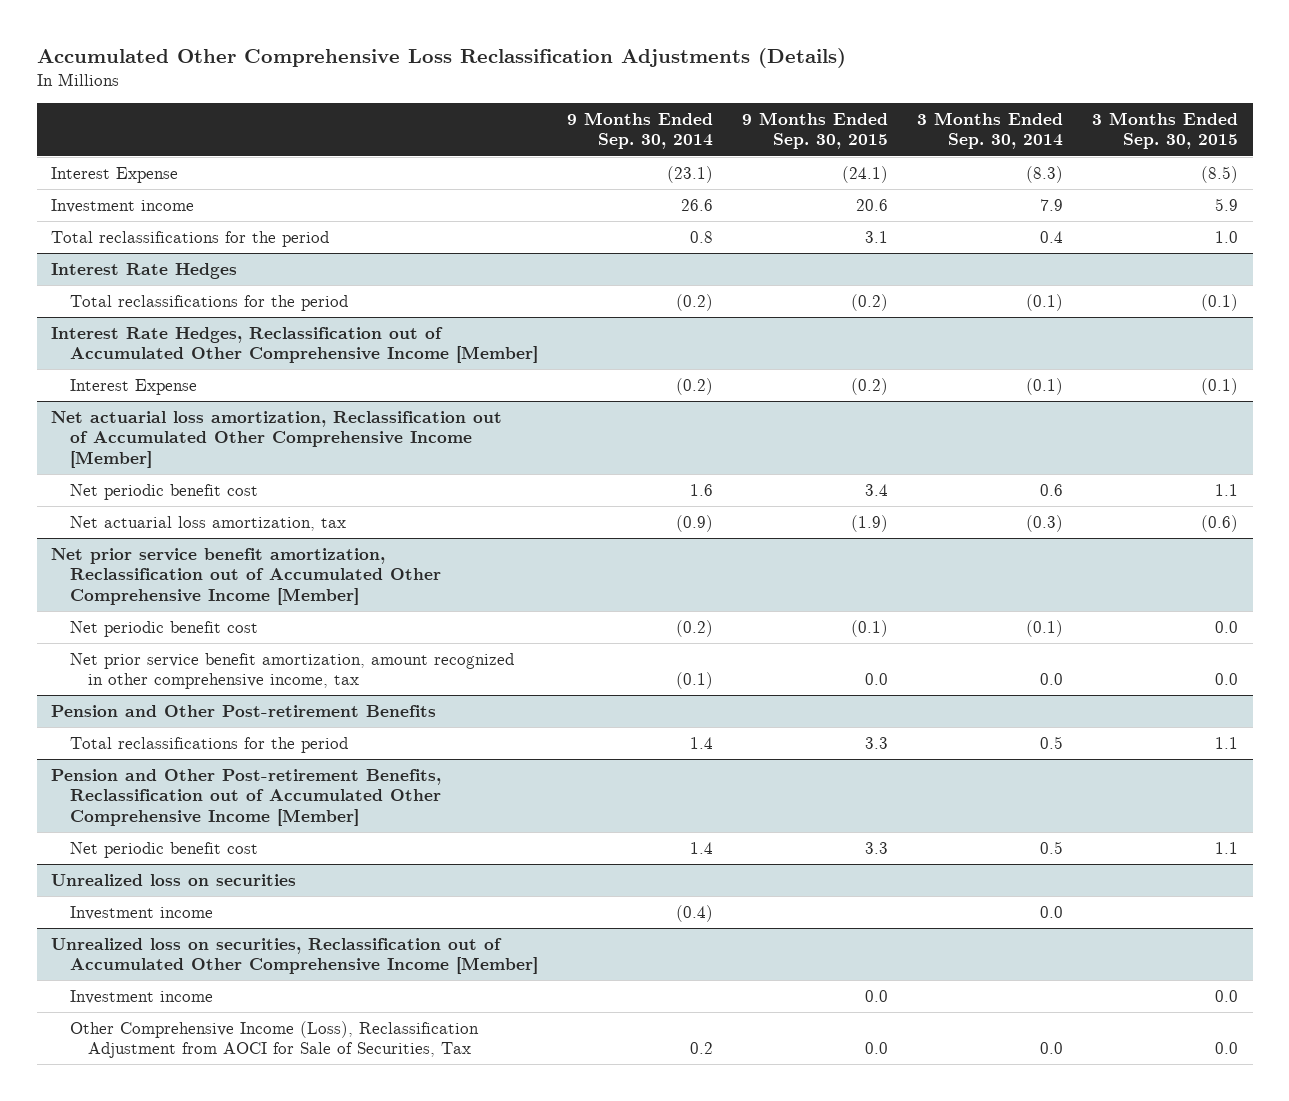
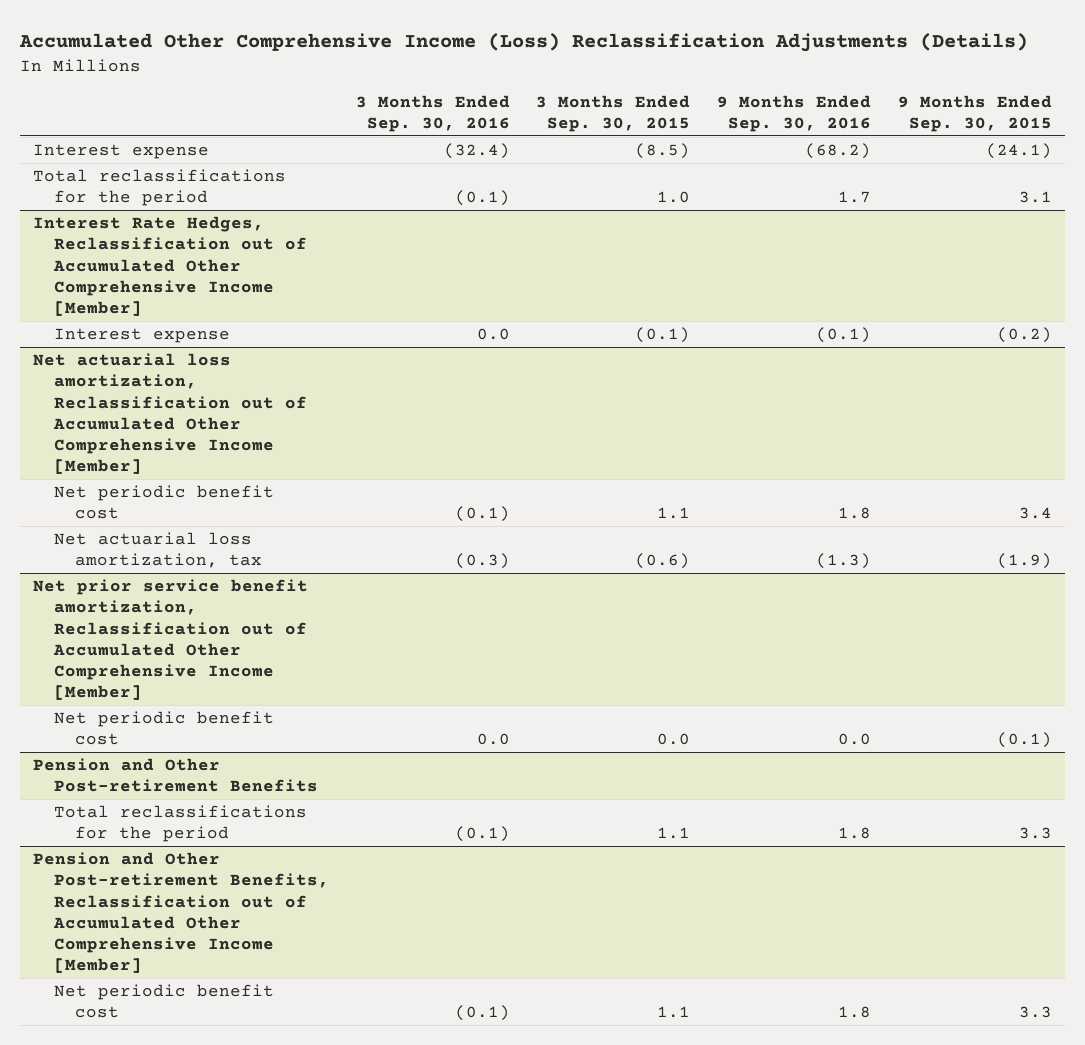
[36,48,846,69] Accumulated Other Comprehensive Loss Reclassification Adjustments (Details) -> [18,33,1028,53] Accumulated Other Comprehensive Income (Loss) Reclassification Adjustments (Details)
[566,112,713,150] 9 Months Ended Sep. 30, 2014 -> none
[916,112,1063,150] 3 Months Ended Sep. 30, 2014 -> none
none -> [355,94,510,133] 3 Months Ended Sep. 30, 2016
none -> [717,94,872,133] 9 Months Ended Sep. 30, 2016
[51,198,195,213] Investment income -> none
[51,166,179,183] Interest Expense -> [33,144,210,160] Interest expense
[51,262,238,279] Interest Rate Hedges -> none
[69,294,348,311] Total reclassifications for the period -> none
[69,378,197,395] Interest Expense -> [53,328,230,344] Interest expense
[69,652,514,690] Net prior service benefit amortization, amount recognized in other comprehensive income, tax -> none
[51,873,297,886] Unrealized loss on securities -> none
[69,905,213,920] Investment income -> none
[51,937,538,975] Unrealized loss on securities, Reclassification out of Accumulated Other Comprehensive Income [Member] -> none
[69,989,213,1004] Investment income -> none
[69,1020,479,1059] Other Comprehensive Income (Loss), Reclassification Adjustment from AOCI for Sale of Securities, Tax -> none

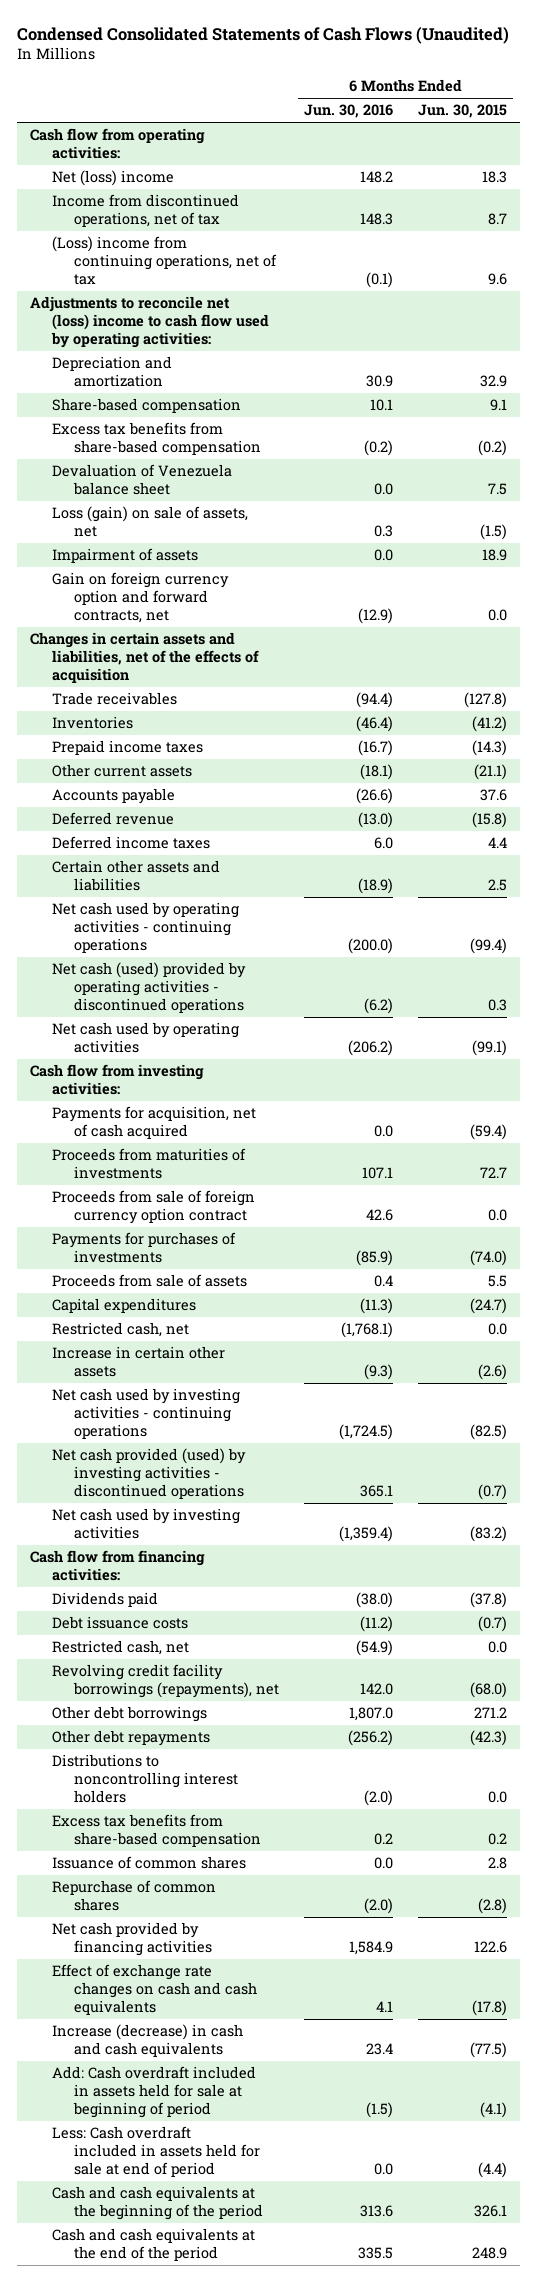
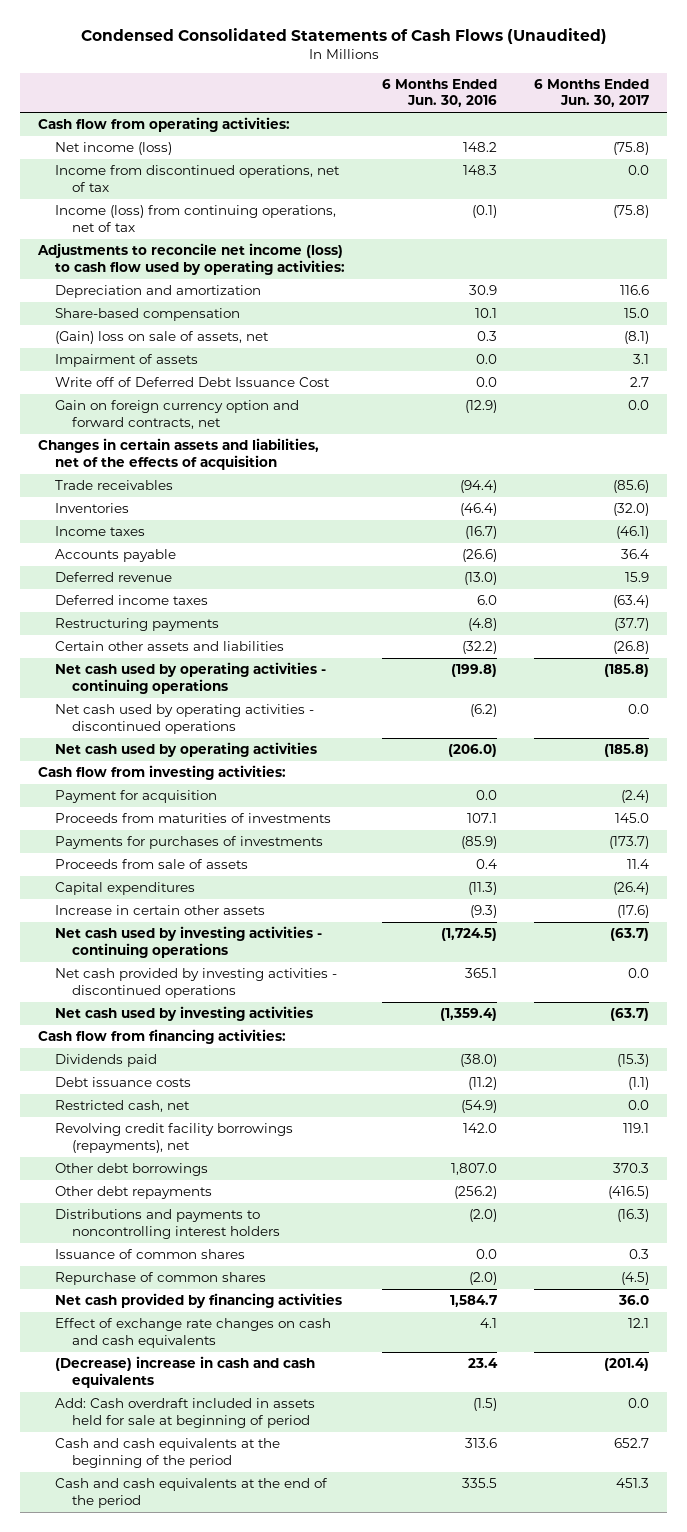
[418,104,508,119] Jun. 30, 2015 -> none
none -> [533,79,649,108] 6 Months Ended Jun. 30, 2017
[52,170,175,187] Net (loss) income -> [55,142,173,156] Net income (loss)
[52,236,278,285] (Loss) income from continuing operations, net of tax -> [55,205,337,232] Income (loss) from continuing operations, net of tax
[29,296,270,348] Adjustments to reconcile net (loss) income to cash flow used by operating activities: -> [37,243,346,275] Adjustments to reconcile net income (loss) to cash flow used by operating activities:
[52,422,262,456] Excess tax benefits from share-based compensation -> none
[52,464,233,496] Devaluation of Venezuela balance sheet -> none
[52,506,249,538] Loss (gain) on sale of assets, net -> [55,331,270,345] (Gain) loss on sale of assets, net
none -> [55,377,331,388] Write off of Deferred Debt Issuance Cost
[52,764,193,778] Other current assets -> none
[52,740,204,756] Prepaid income taxes -> [55,526,146,537] Income taxes
none -> [55,618,220,632] Restructuring payments
[358,878,394,895] (18.9) -> [461,641,497,655] (32.2)
[348,937,394,954] (200.0) -> [450,664,497,678] (199.8)
[52,962,247,1013] Net cash (used) provided by operating activities - discontinued operations -> [55,704,315,734] Net cash used by operating activities - discontinued operations
[348,1040,394,1057] (206.2) -> [447,744,497,758] (206.0)
[52,1106,257,1140] Payments for acquisition, net of cash acquired -> [55,790,218,804] Payment for acquisition
[52,1190,256,1225] Proceeds from sale of foreign currency option contract -> none
[52,1322,190,1338] Restricted cash, net -> none
[52,1448,247,1499] Net cash provided (used) by investing activities - discontinued operations -> [55,968,338,998] Net cash provided by investing activities - discontinued operations
[52,1814,262,1848] Excess tax benefits from share-based compensation -> none
[52,1754,239,1803] Distributions to noncontrolling interest holders -> [55,1209,280,1239] Distributions and payments to noncontrolling interest holders
[349,1941,394,1956] 1,584.9 -> [449,1295,497,1308] 1,584.7
[52,2024,244,2058] Increase (decrease) in cash and cash equivalents -> [55,1356,316,1388] (Decrease) increase in cash and cash equivalents
[52,2126,261,2177] Less: Cash overdraft included in assets held for sale at end of period -> none

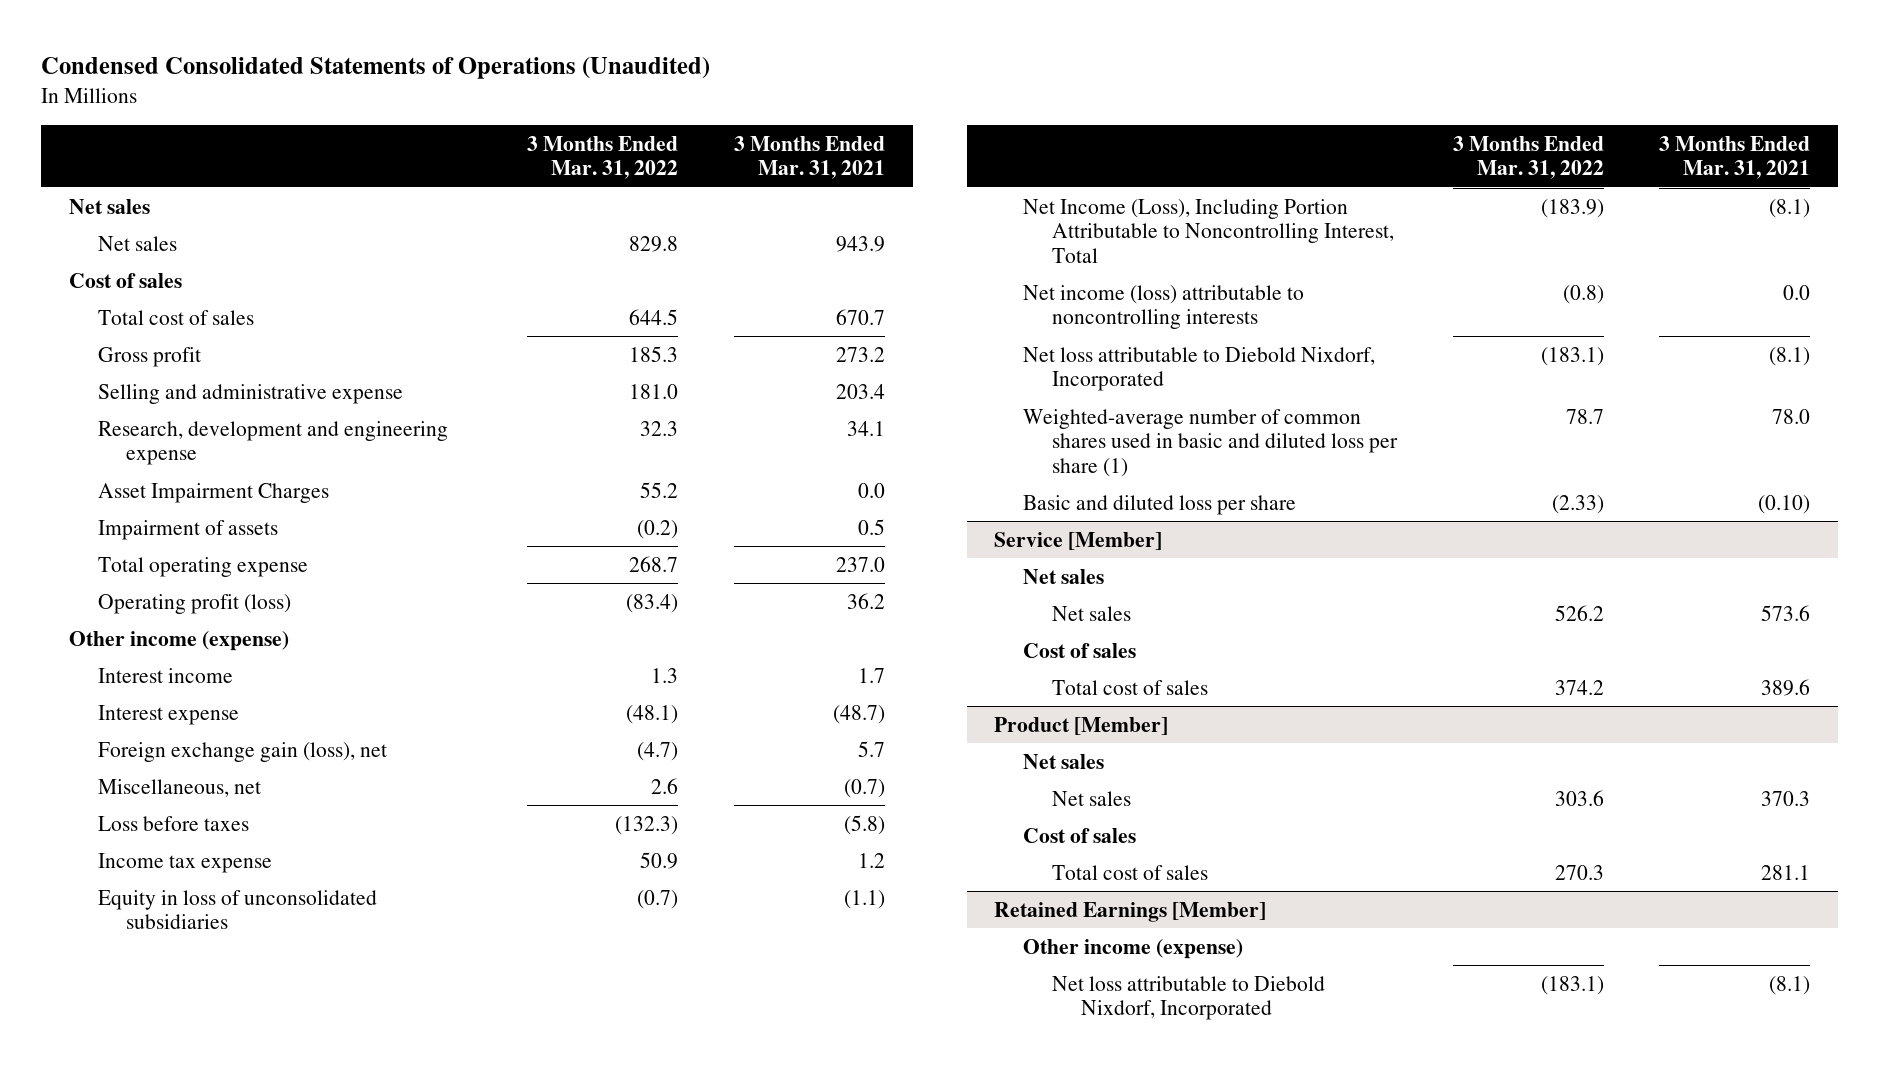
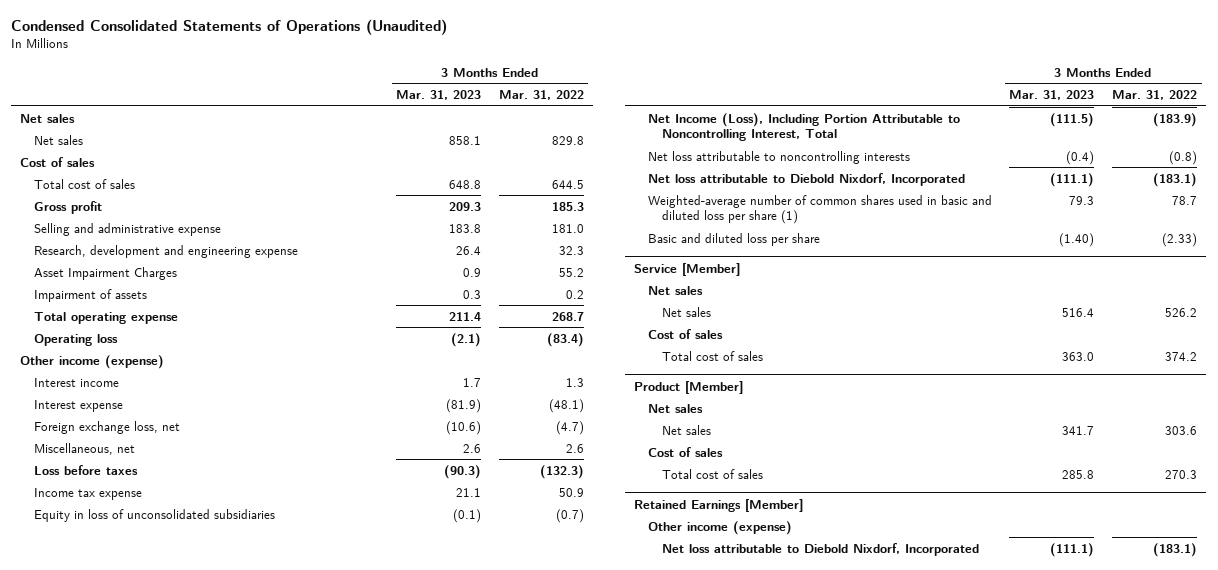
[733,135,885,180] 3 Months Ended Mar. 31, 2021 -> none
none -> [396,90,482,101] Mar. 31, 2023
[637,519,679,539] (0.2) -> [566,289,585,299] 0.2
[97,593,291,614] Operating profit (loss) -> [34,333,119,346] Operating loss
[97,741,387,762] Foreign exchange gain (loss), net -> [34,420,181,434] Foreign exchange loss, net
[1023,284,1305,330] Net income (loss) attributable to noncontrolling interests -> [647,150,910,164] Net loss attributable to noncontrolling interests

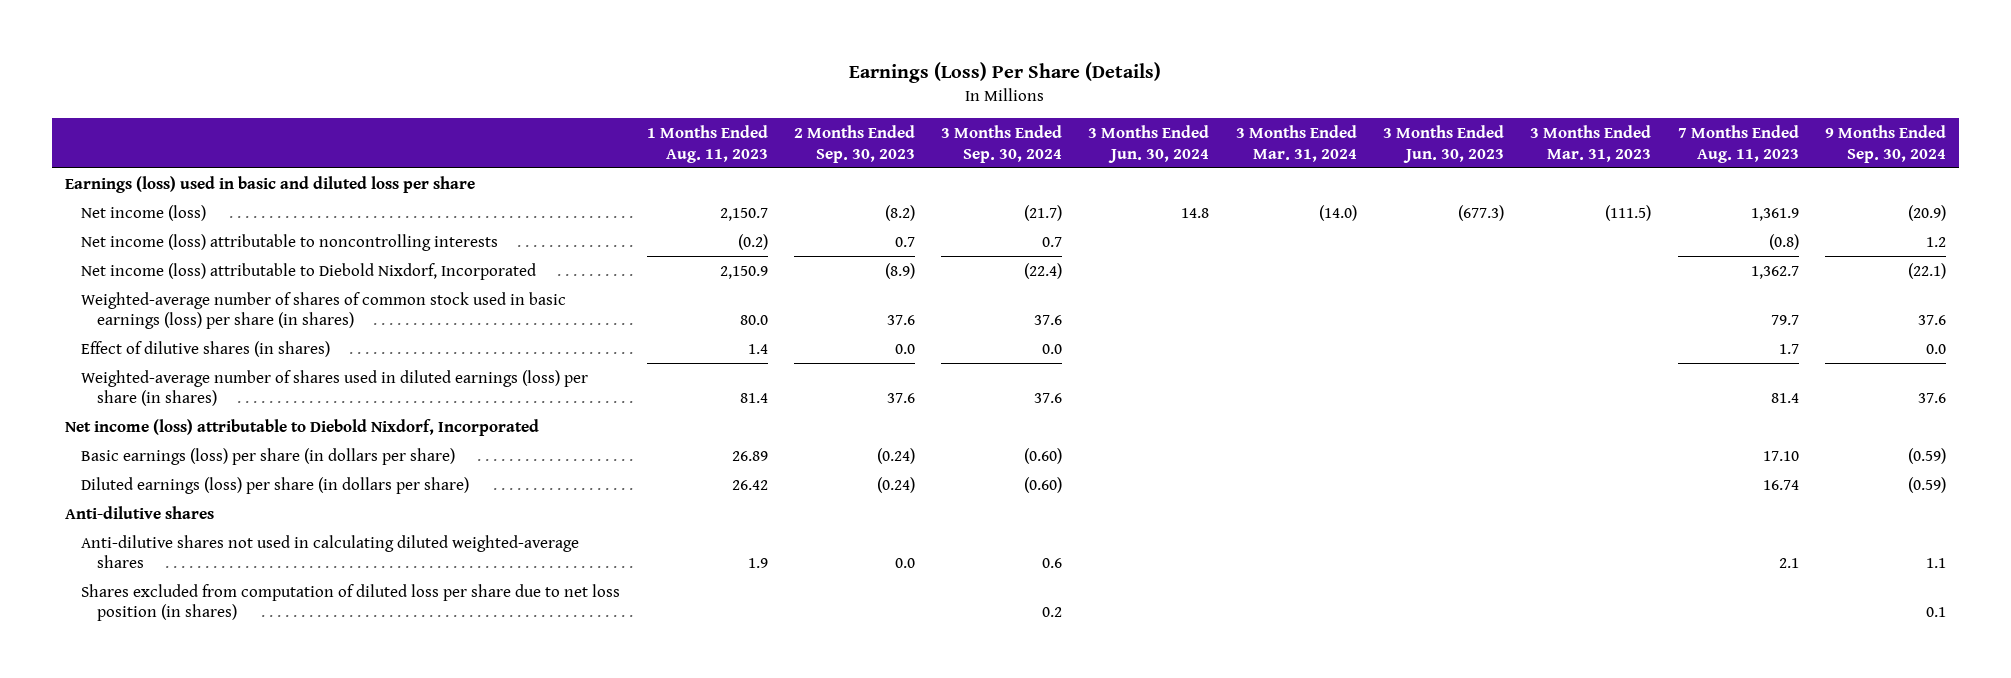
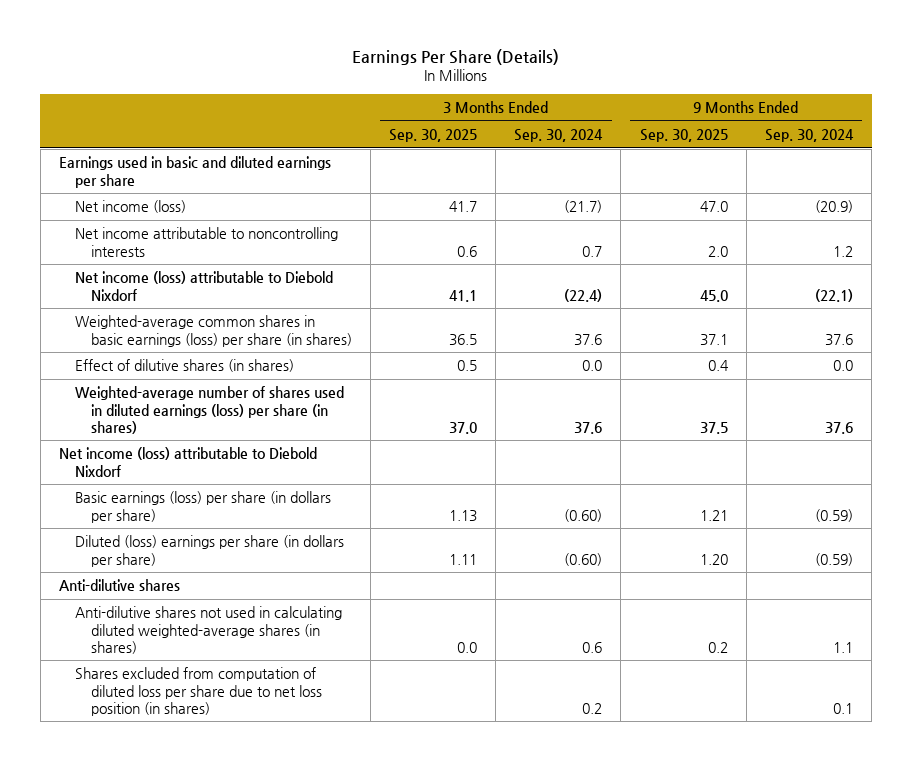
[849,62,1162,84] Earnings (Loss) Per Share (Details) -> [351,48,559,65] Earnings Per Share (Details)
[646,125,768,163] 1 Months Ended Aug. 11, 2023 -> none
[793,125,915,163] 2 Months Ended Sep. 30, 2023 -> none
[1088,125,1210,163] 3 Months Ended Jun. 30, 2024 -> none
[1235,125,1357,162] 3 Months Ended Mar. 31, 2024 -> none
[1383,125,1505,163] 3 Months Ended Jun. 30, 2023 -> none
[1530,125,1652,162] 3 Months Ended Mar. 31, 2023 -> none
[1677,125,1799,163] 7 Months Ended Aug. 11, 2023 -> none
none -> [388,129,477,143] Sep. 30, 2025
none -> [639,129,728,143] Sep. 30, 2025
[64,175,475,193] Earnings (loss) used in basic and diluted loss per share -> [58,156,331,188] Earnings used in basic and diluted earnings per share
[81,233,499,251] Net income (loss) attributable to noncontrolling interests -> [74,227,338,257] Net income attributable to noncontrolling interests
[81,262,537,280] Net income (loss) attributable to Diebold Nixdorf, Incorporated -> [74,271,333,301] Net income (loss) attributable to Diebold Nixdorf
[81,291,567,330] Weighted-average number of shares of common stock used in basic earnings (loss) per share (in shares) -> [74,315,352,347] Weighted-average common shares in basic earnings (loss) per share (in shares)
[64,418,539,436] Net income (loss) attributable to Diebold Nixdorf, Incorporated -> [58,447,317,477] Net income (loss) attributable to Diebold Nixdorf
[81,476,470,494] Diluted earnings (loss) per share (in dollars per share) -> [74,535,344,567] Diluted (loss) earnings per share (in dollars per share)
[81,534,580,569] Anti-dilutive shares not used in calculating diluted weighted-average shares -> [74,606,342,654] Anti-dilutive shares not used in calculating diluted weighted-average shares (in shares)

